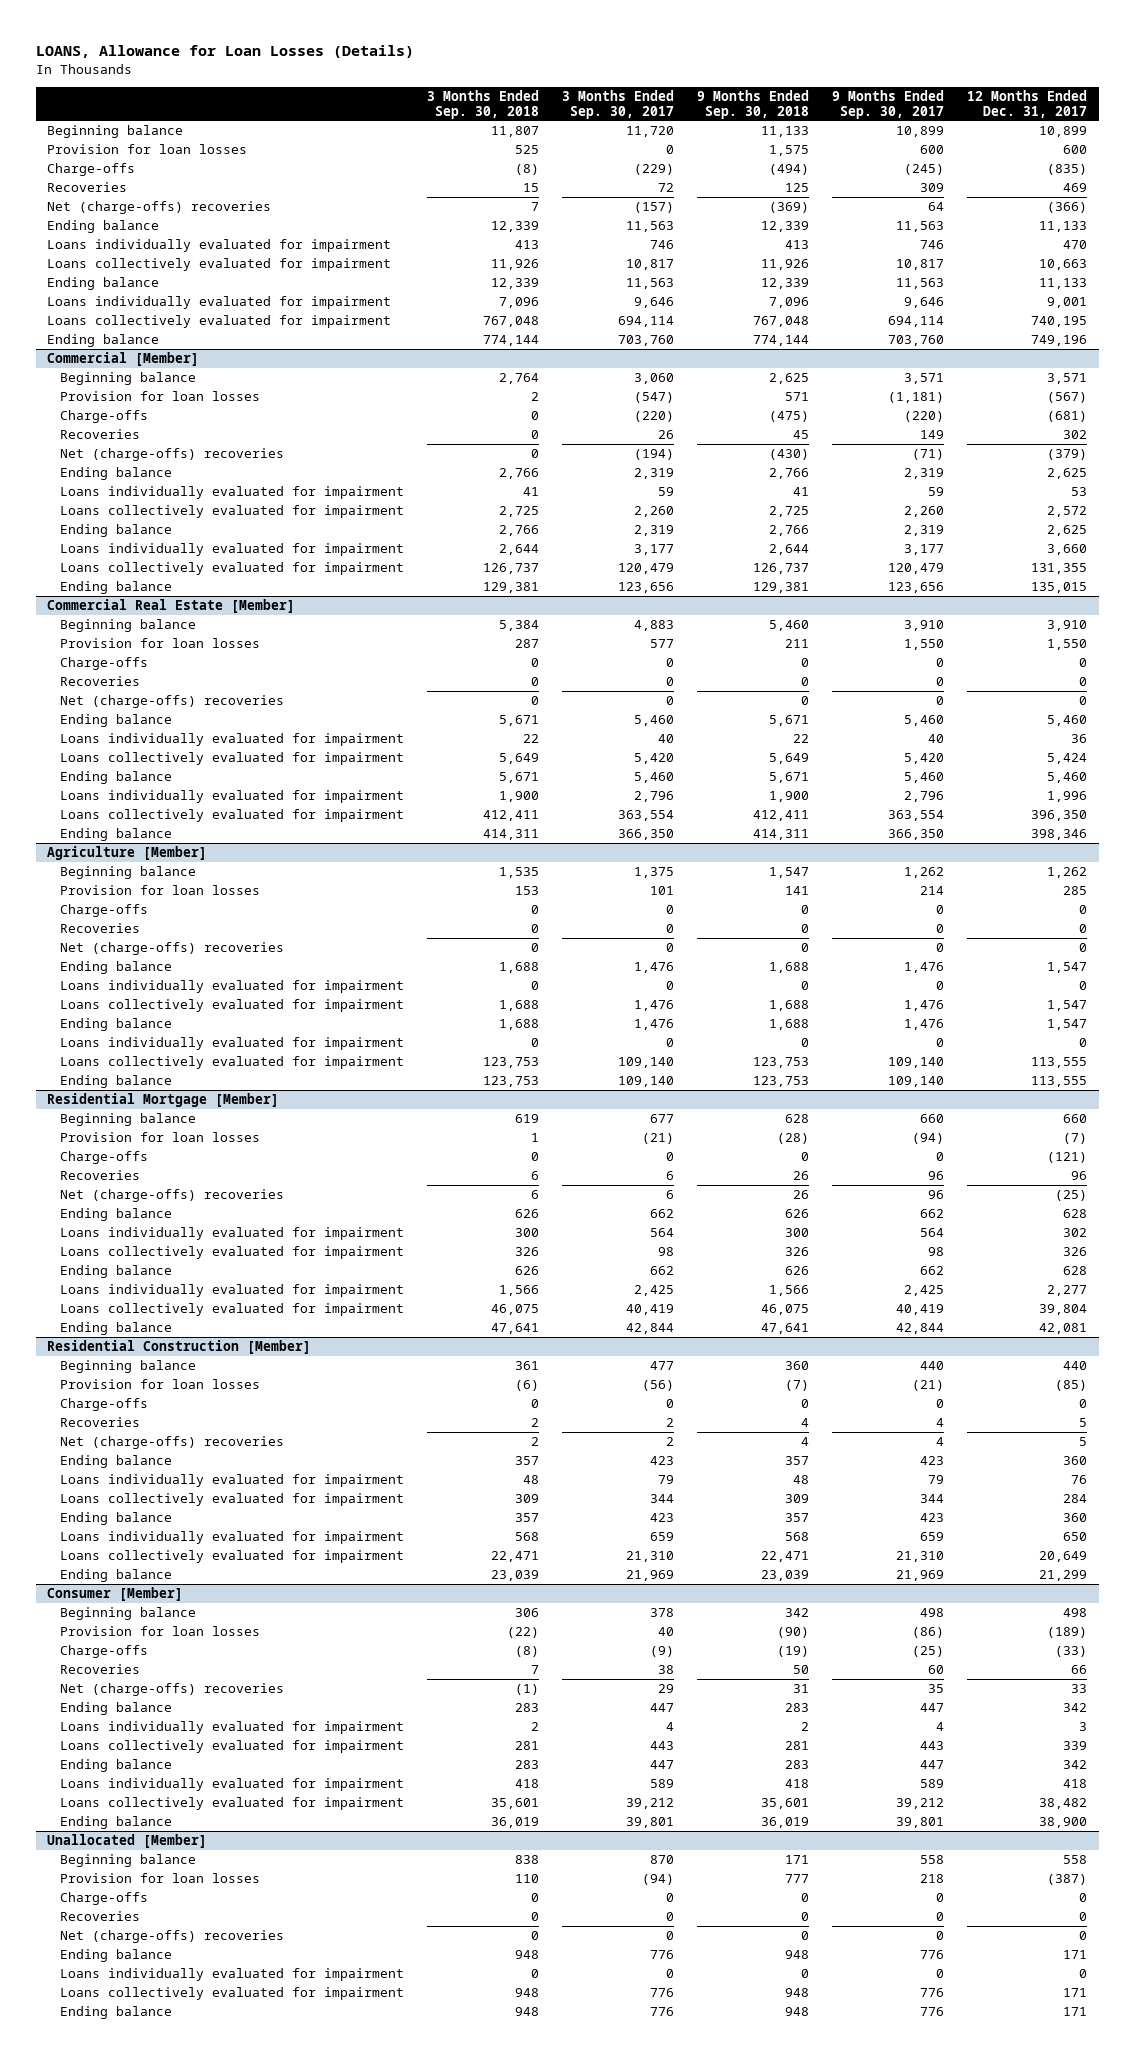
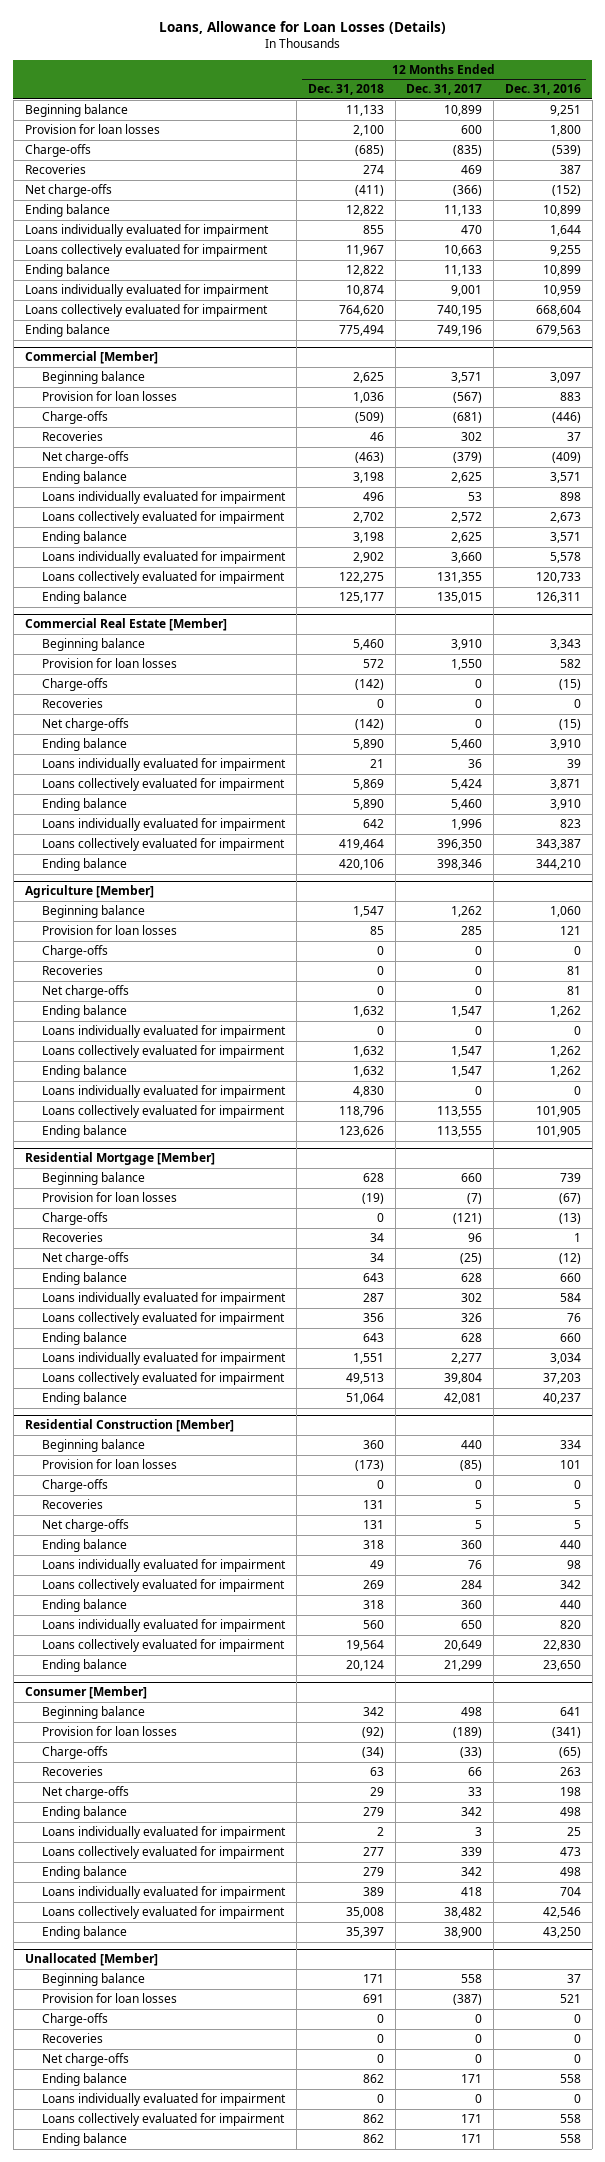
[35,44,414,58] LOANS, Allowance for Loan Losses (Details) -> [158,20,446,34] Loans, Allowance for Loan Losses (Details)
[426,89,539,119] 3 Months Ended Sep. 30, 2018 -> none
[561,89,674,119] 3 Months Ended Sep. 30, 2017 -> none
[696,89,809,119] 9 Months Ended Sep. 30, 2018 -> none
[831,89,944,119] 9 Months Ended Sep. 30, 2017 -> none
none -> [307,84,384,96] Dec. 31, 2018
none -> [504,84,581,96] Dec. 31, 2016
[47,201,272,215] Net (charge-offs) recoveries -> [24,184,112,198] Net charge-offs
[59,448,284,462] Net (charge-offs) recoveries -> [42,451,130,465] Net charge-offs
[59,695,284,709] Net (charge-offs) recoveries -> [42,718,130,732] Net charge-offs
[59,942,284,956] Net (charge-offs) recoveries -> [42,985,130,999] Net charge-offs
[59,1189,284,1203] Net (charge-offs) recoveries -> [42,1252,130,1266] Net charge-offs
[59,1436,284,1450] Net (charge-offs) recoveries -> [42,1519,130,1533] Net charge-offs
[59,1683,284,1697] Net (charge-offs) recoveries -> [42,1786,130,1800] Net charge-offs
[59,1930,284,1944] Net (charge-offs) recoveries -> [42,2053,130,2067] Net charge-offs

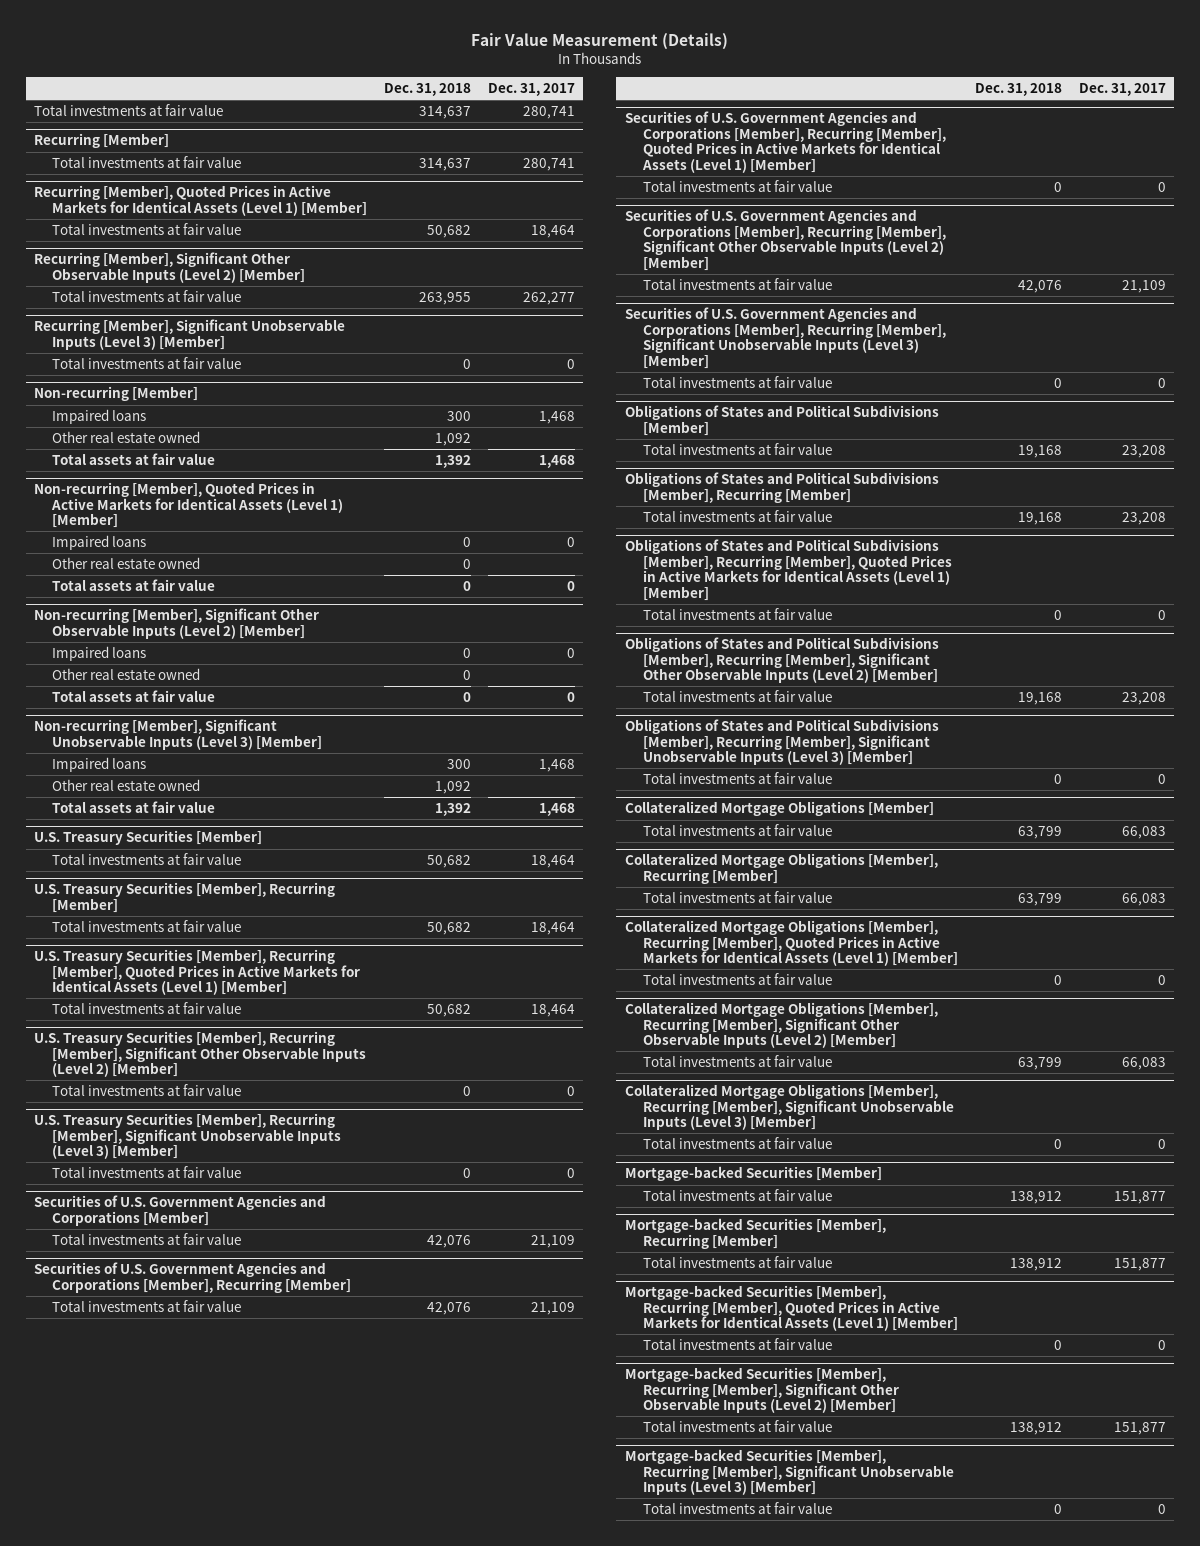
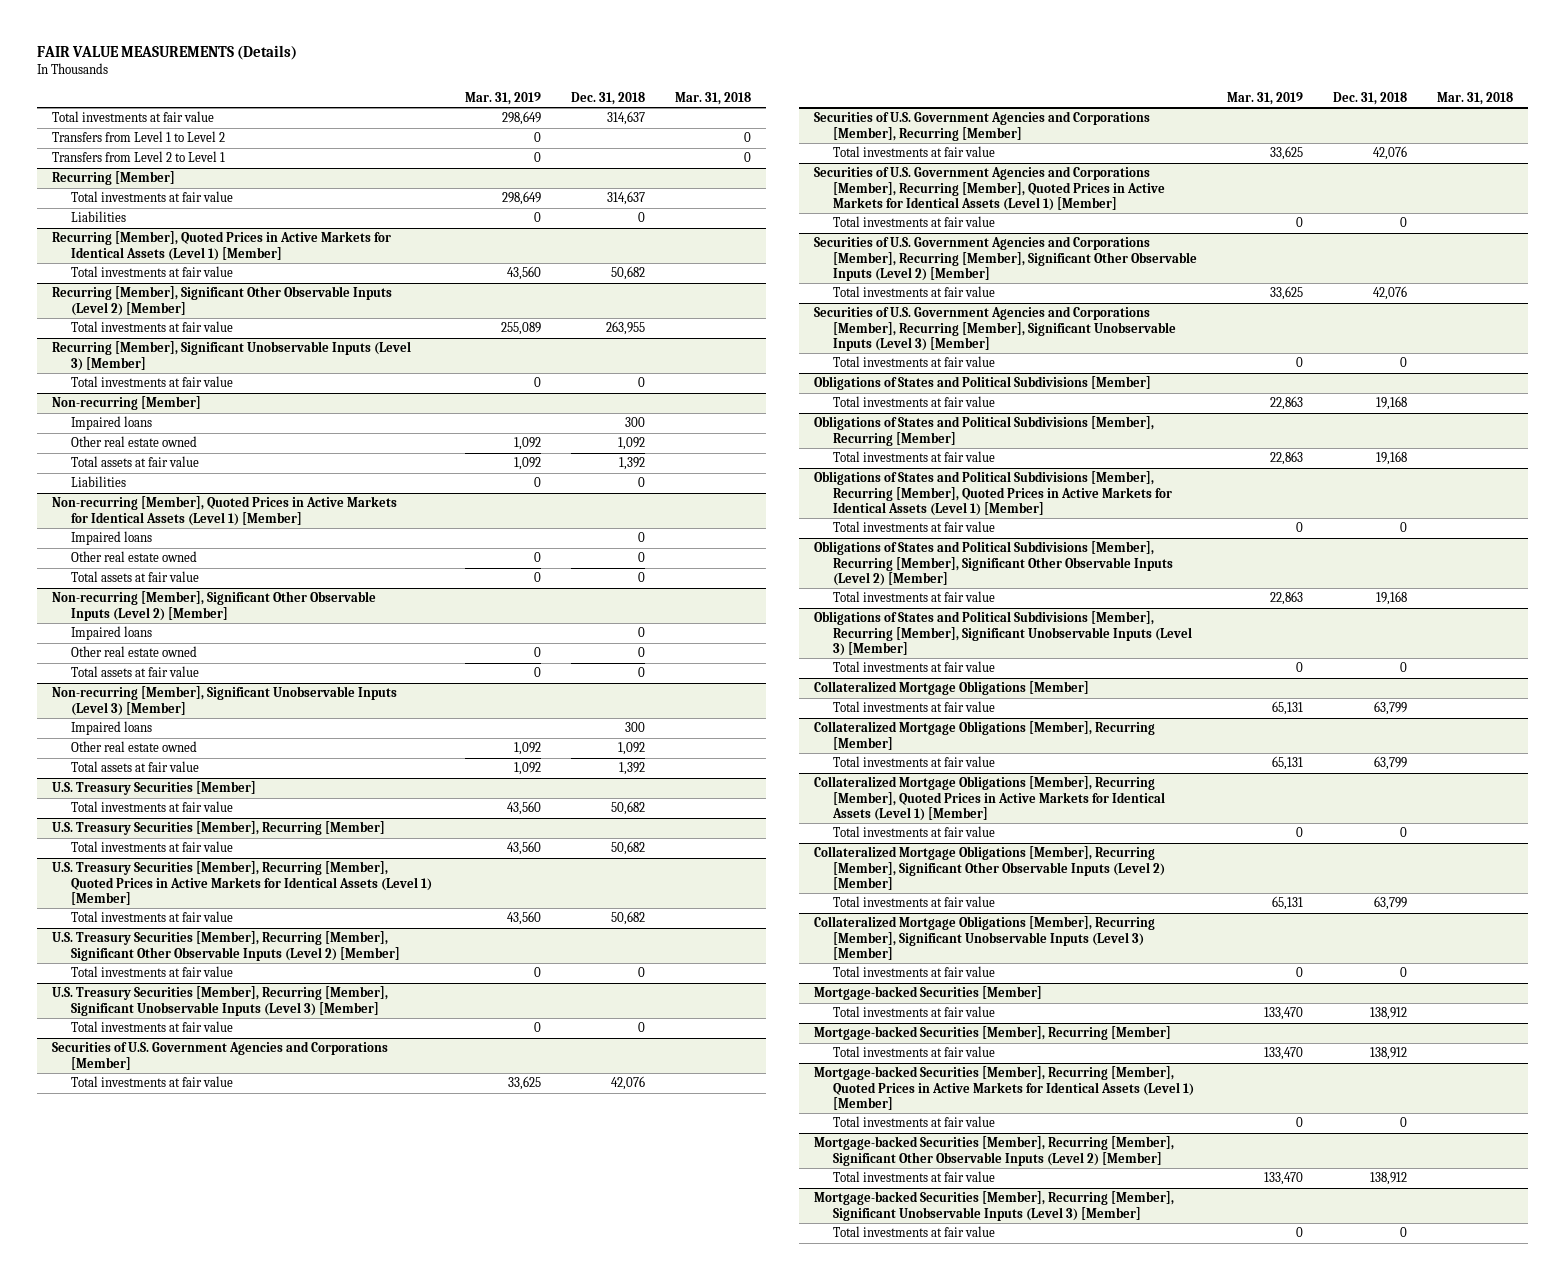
[470,33,728,51] Fair Value Measurement (Details) -> [36,44,297,60] FAIR VALUE MEASUREMENTS (Details)
[487,83,575,97] Dec. 31, 2017 -> none
none -> [464,91,541,105] Mar. 31, 2019
none -> [675,91,752,105] Mar. 31, 2018
none -> [51,131,225,143] Transfers from Level 1 to Level 2
none -> [51,151,225,163] Transfers from Level 2 to Level 1
none -> [70,211,126,223] Liabilities
none -> [70,476,126,488] Liabilities

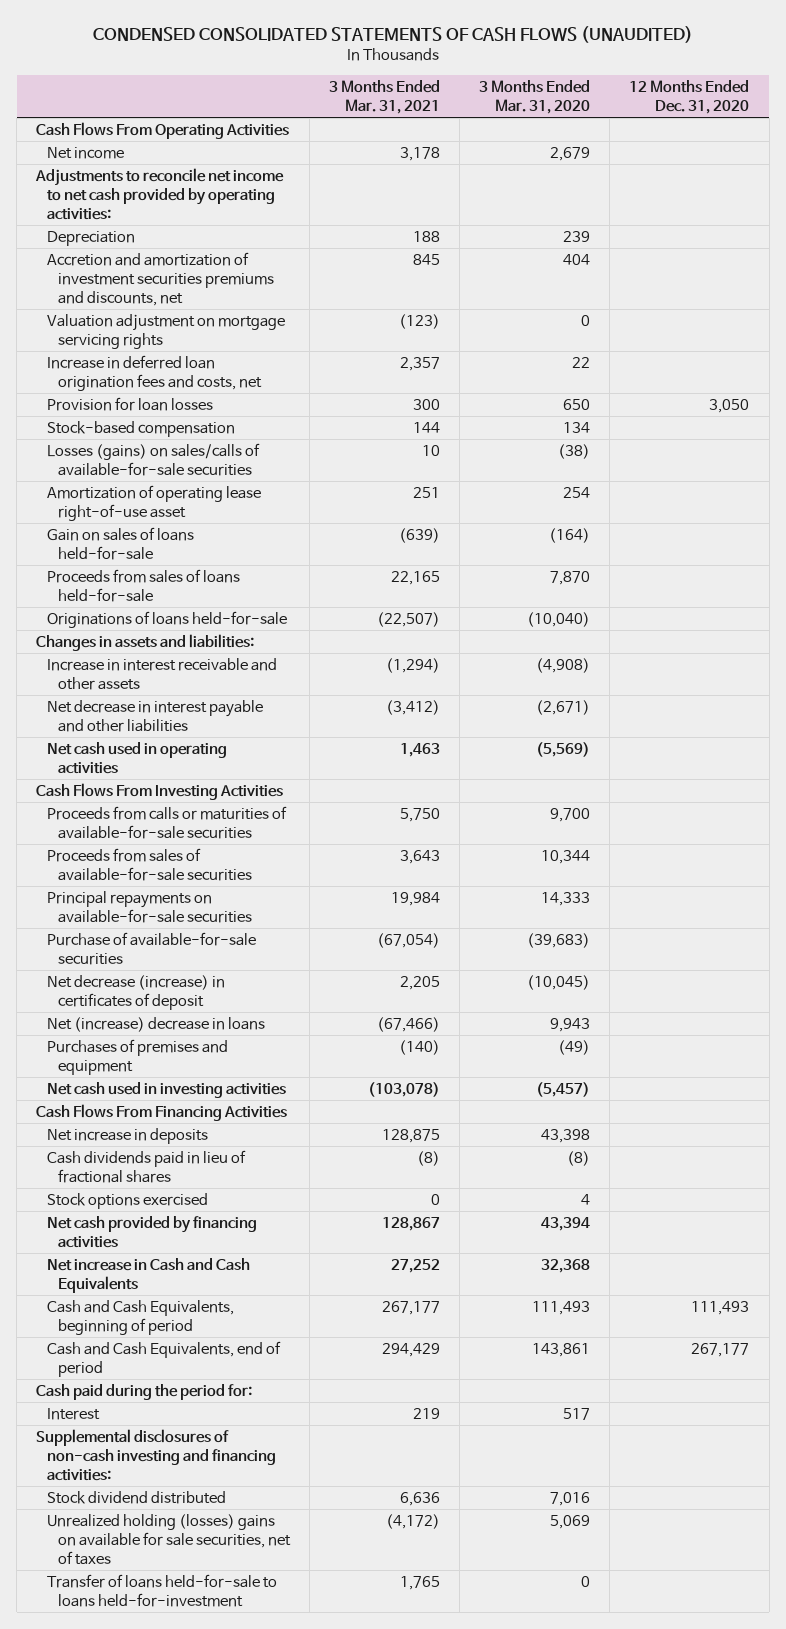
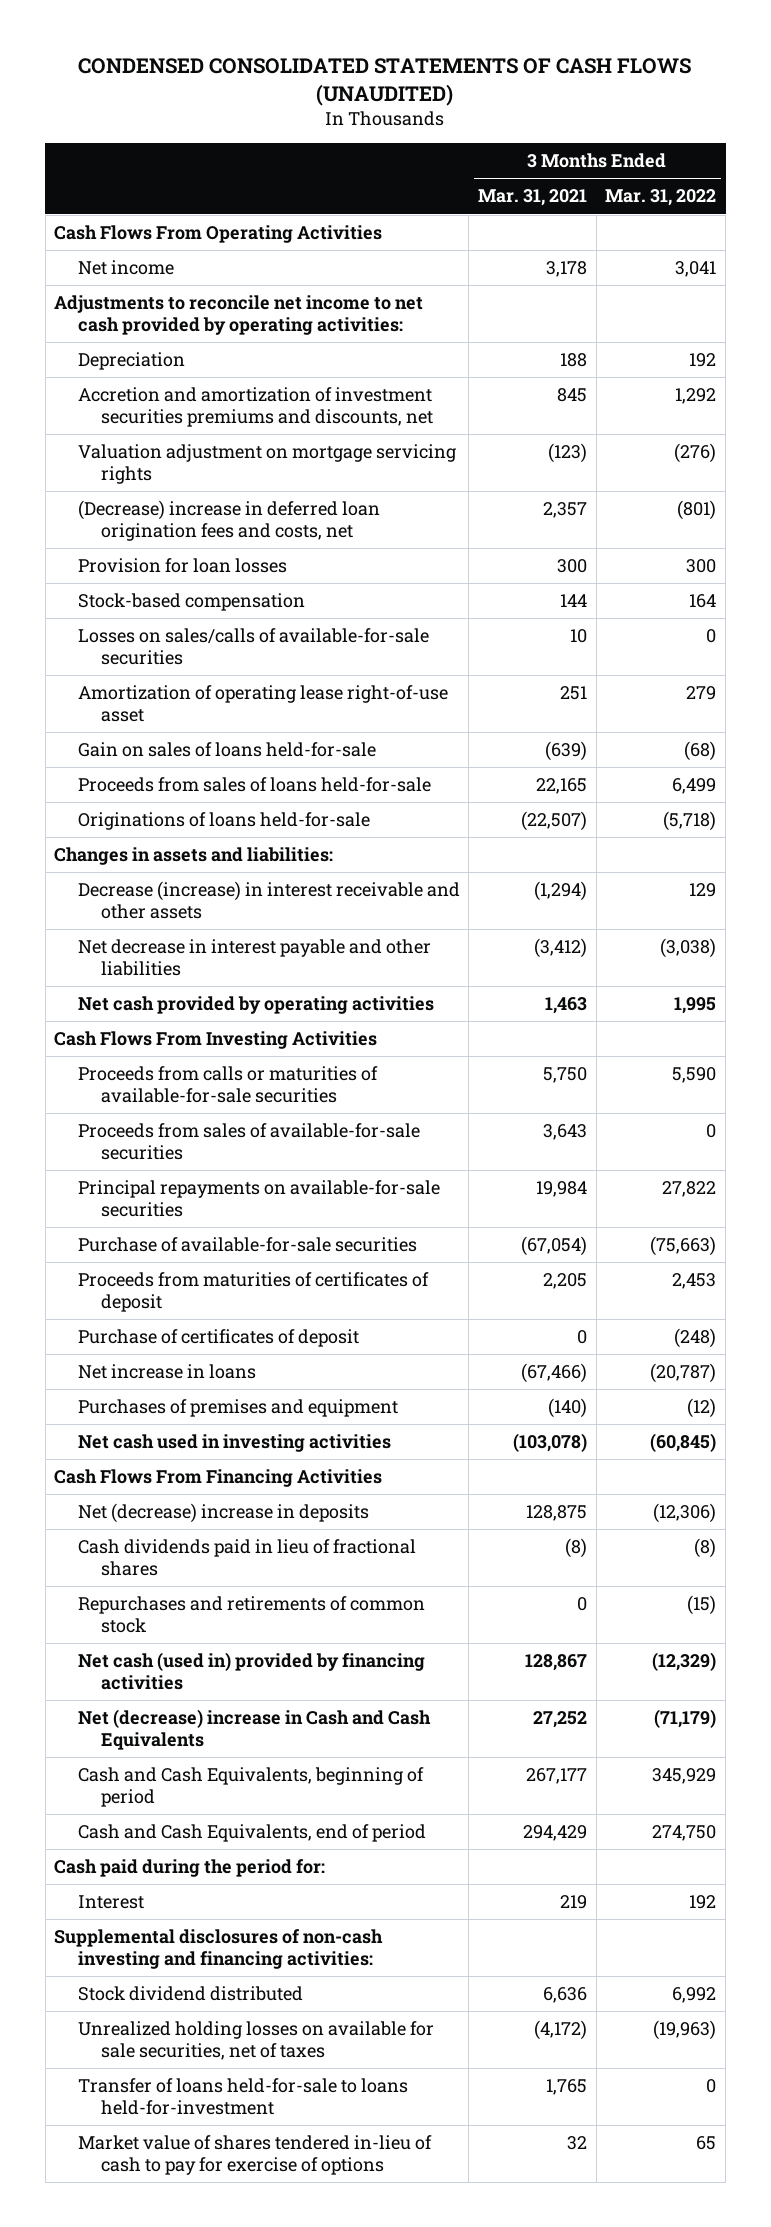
[479,79,591,114] 3 Months Ended Mar. 31, 2020 -> none
[629,79,750,114] 12 Months Ended Dec. 31, 2020 -> none
none -> [605,189,717,207] Mar. 31, 2022
[46,355,262,392] Increase in deferred loan origination fees and costs, net -> [77,500,380,542] (Decrease) increase in deferred loan origination fees and costs, net
[46,443,260,477] Losses (gains) on sales/calls of available-for-sale securities -> [77,628,429,666] Losses on sales/calls of available-for-sale securities
[46,658,277,691] Increase in interest receivable and other assets -> [77,881,460,920] Decrease (increase) in interest receivable and other assets
[46,742,227,775] Net cash used in operating activities -> [77,996,434,1015] Net cash provided by operating activities
none -> [77,1272,429,1313] Proceeds from maturities of certificates of deposit
[46,975,225,1011] Net decrease (increase) in certificates of deposit -> [77,1329,359,1348] Purchase of certificates of deposit
[399,976,440,991] 2,205 -> [577,1330,588,1345] 0
[46,1017,265,1033] Net (increase) decrease in loans -> [77,1364,256,1380] Net increase in loans
[46,1128,208,1145] Net increase in deposits -> [77,1503,369,1524] Net (decrease) increase in deposits
[46,1193,208,1210] Stock options exercised -> none
none -> [77,1596,425,1634] Repurchases and retirements of common stock
[46,1216,257,1249] Net cash provided by financing activities -> [77,1652,425,1691] Net cash (used in) provided by financing activities
[46,1258,250,1294] Net increase in Cash and Cash Equivalents -> [77,1709,431,1751] Net (decrease) increase in Cash and Cash Equivalents
[46,1514,291,1566] Unrealized holding (losses) gains on available for sale securities, net of taxes -> [77,2021,434,2061] Unrealized holding losses on available for sale securities, net of taxes
none -> [77,2135,432,2176] Market value of shares tendered in-lieu of cash to pay for exercise of options

